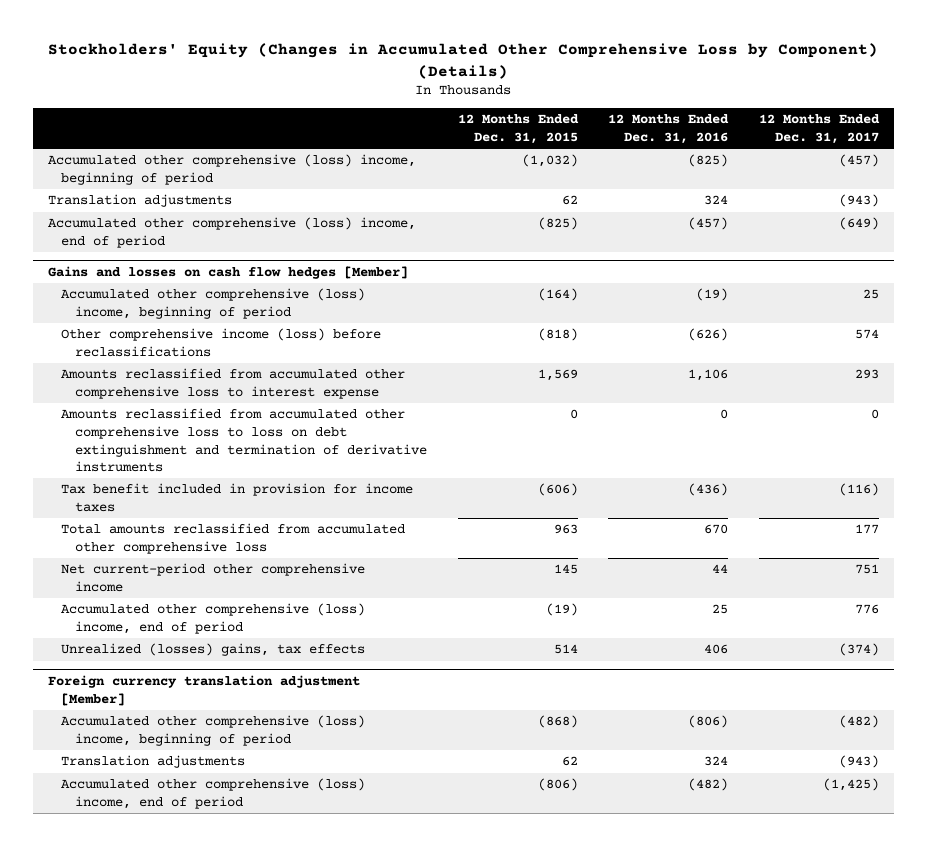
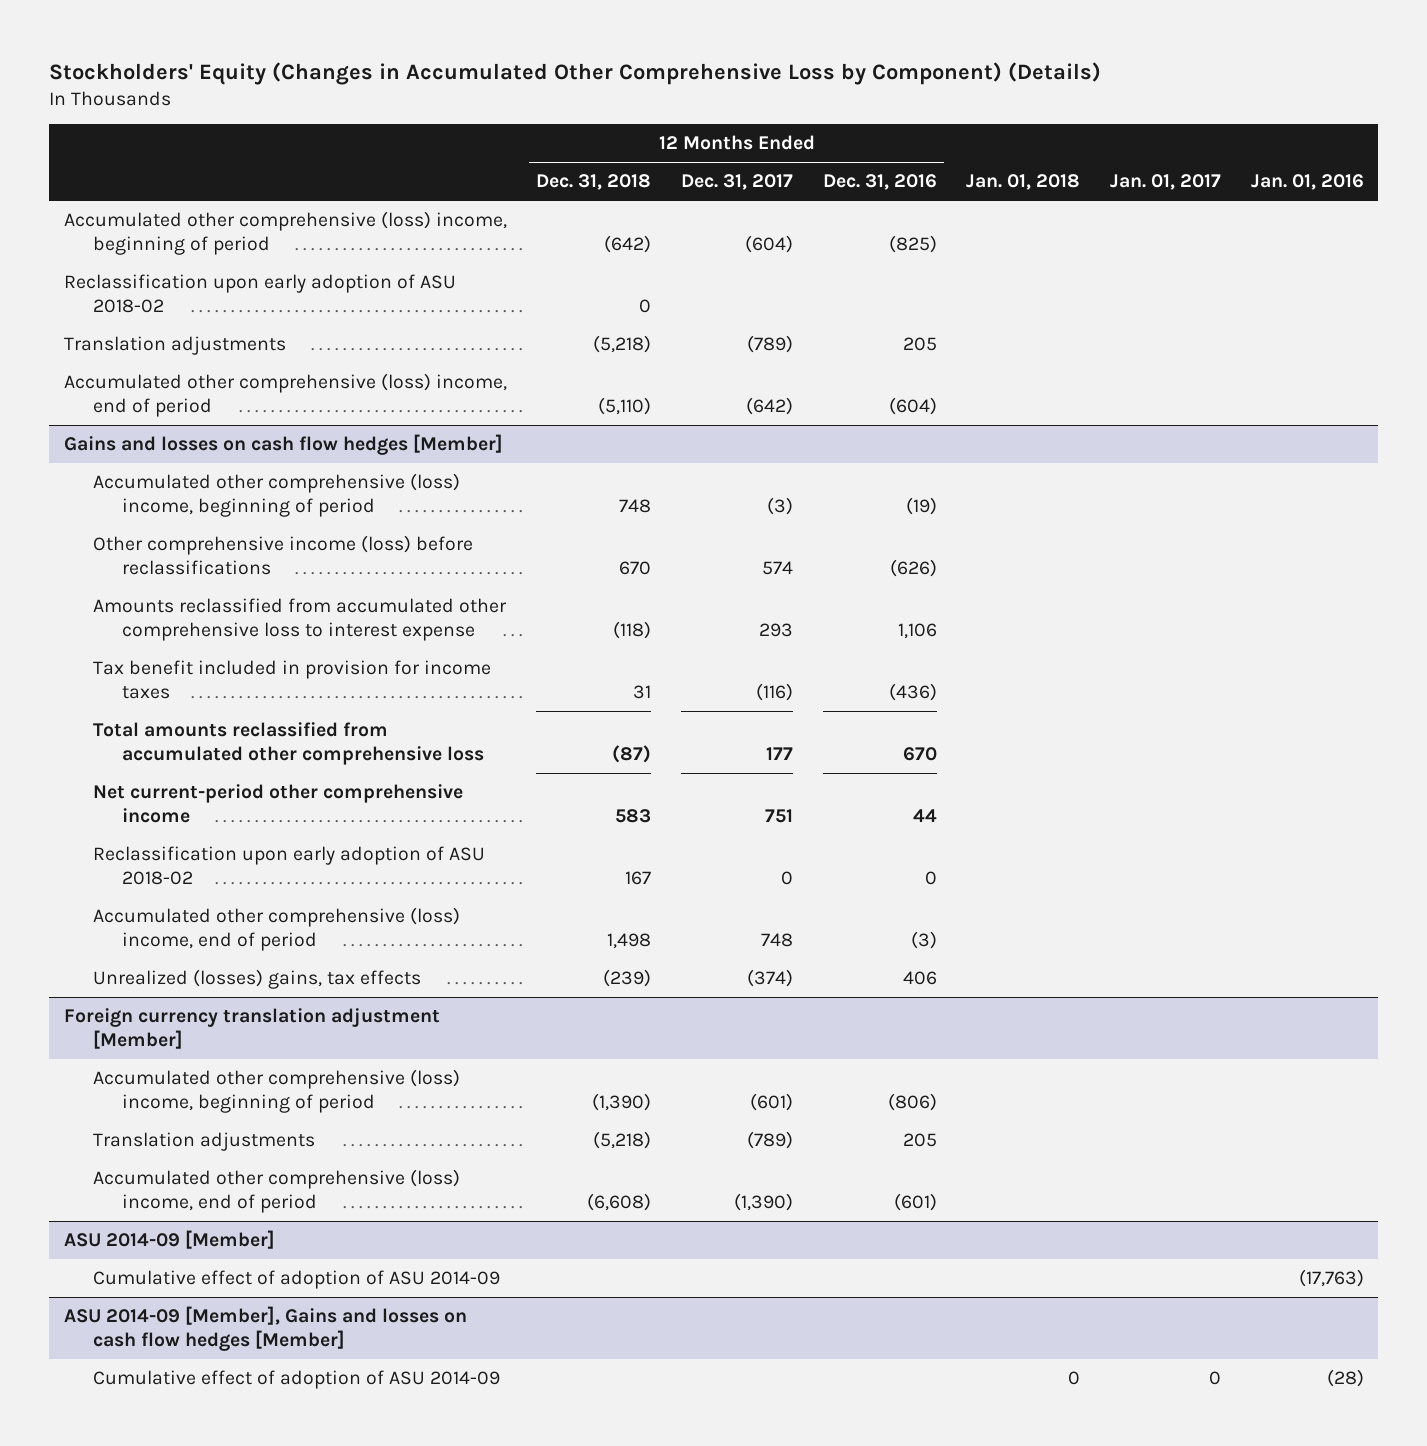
[457,114,579,144] 12 Months Ended Dec. 31, 2015 -> none
none -> [536,174,652,191] Dec. 31, 2018
none -> [966,174,1081,191] Jan. 01, 2018
none -> [1109,174,1221,191] Jan. 01, 2017
none -> [1250,174,1364,191] Jan. 01, 2016
[838,154,879,168] (457) -> [745,235,794,254] (604)
none -> [63,274,456,314] Reclassification upon early adoption of ASU 2018-02
[704,195,729,206] 324 -> [902,337,937,352] 205
[838,194,879,208] (943) -> [747,335,794,354] (789)
[688,217,729,231] (457) -> [888,397,937,416] (604)
[838,217,879,231] (649) -> [746,397,794,416] (642)
[862,289,879,300] 25 -> [767,497,794,516] (3)
[61,408,427,473] Amounts reclassified from accumulated other comprehensive loss to loss on debt extinguishment and termination of derivative instruments -> none
none -> [92,846,485,886] Reclassification upon early adoption of ASU 2018-02
[712,604,729,615] 25 -> [910,931,937,950] (3)
[854,604,879,615] 776 -> [761,933,794,948] 748
[838,715,879,729] (482) -> [750,1093,794,1112] (601)
[704,756,729,767] 324 -> [902,1133,937,1148] 205
[838,755,879,769] (943) -> [747,1131,794,1150] (789)
[688,778,729,792] (482) -> [893,1193,937,1212] (601)
[822,778,879,792] (1,425) -> [734,1193,794,1212] (1,390)
none -> [63,1230,275,1250] ASU 2014-09 [Member]
none -> [92,1270,500,1290] Cumulative effect of adoption of ASU 2014-09
none -> [63,1306,467,1352] ASU 2014-09 [Member], Gains and losses on cash flow hedges [Member]
none -> [92,1370,500,1390] Cumulative effect of adoption of ASU 2014-09

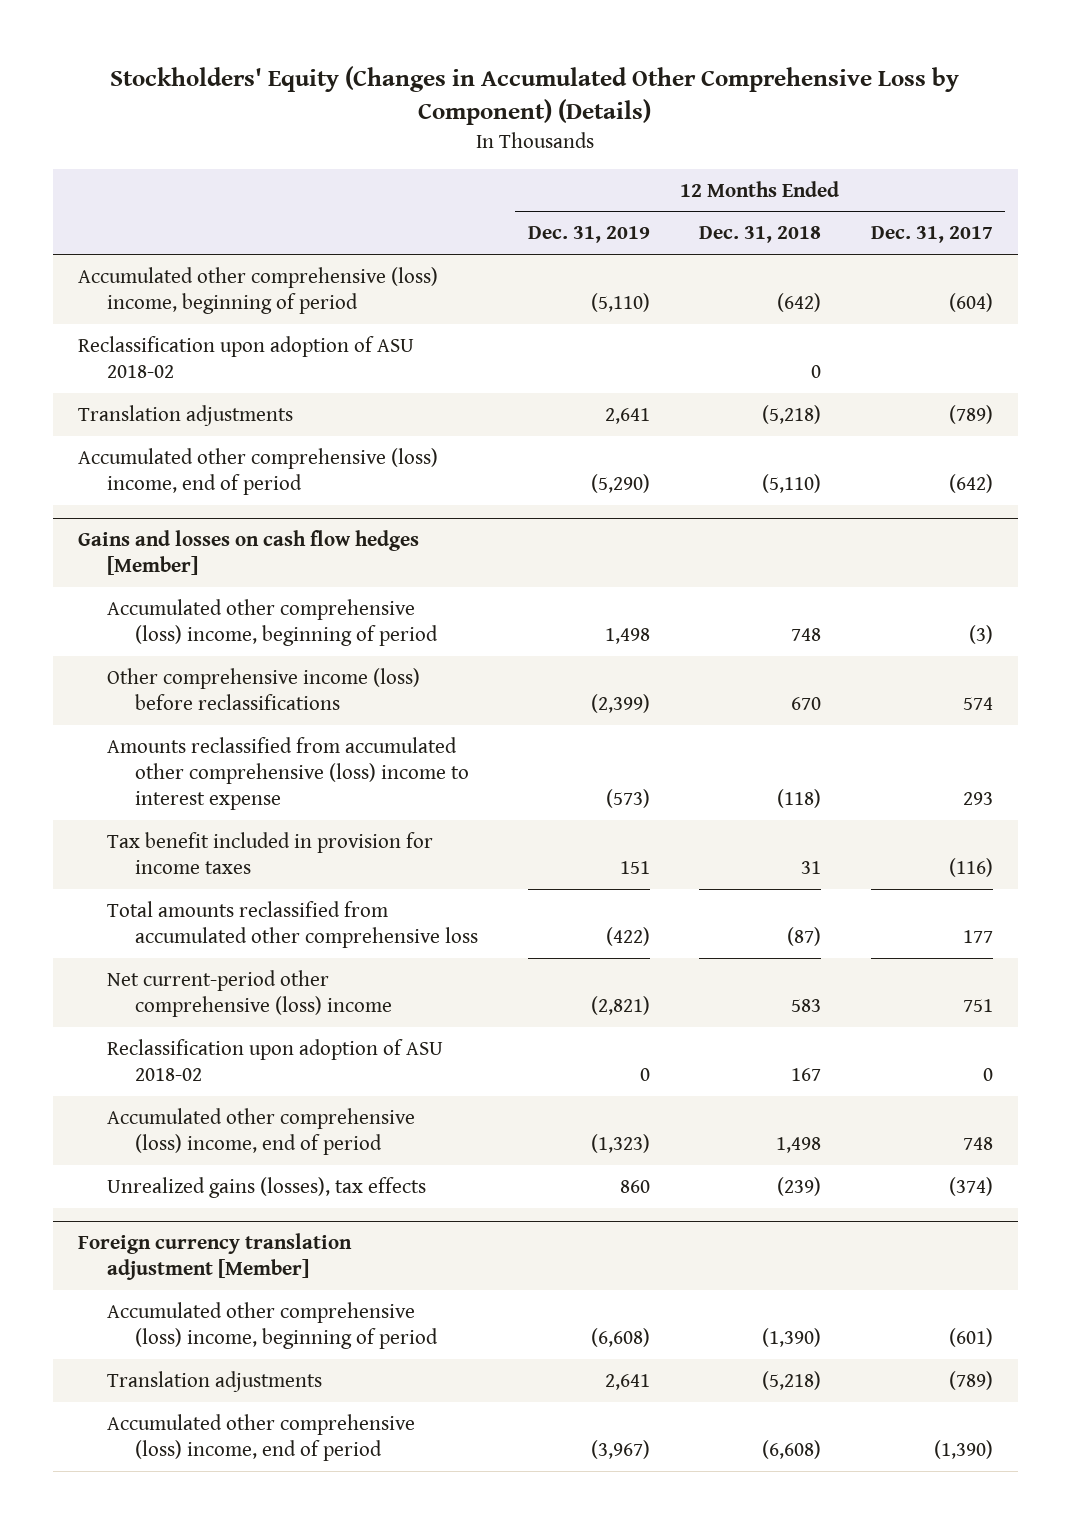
[822,174,937,191] Dec. 31, 2016 -> none
[966,174,1081,191] Jan. 01, 2018 -> none
[1109,174,1221,191] Jan. 01, 2017 -> none
[1250,174,1364,191] Jan. 01, 2016 -> none
none -> [527,226,650,244] Dec. 31, 2019
[63,274,456,314] Reclassification upon early adoption of ASU 2018-02 -> [77,335,414,379] Reclassification upon adoption of ASU 2018-02
[92,598,507,642] Amounts reclassified from accumulated other comprehensive loss to interest expense -> [106,736,470,811] Amounts reclassified from accumulated other comprehensive (loss) income to interest expense
[92,784,463,824] Net current-period other comprehensive income -> [106,969,393,1018] Net current-period other comprehensive (loss) income
[92,846,485,886] Reclassification upon early adoption of ASU 2018-02 -> [106,1038,443,1082] Reclassification upon adoption of ASU 2018-02
[92,969,421,990] Unrealized (losses) gains, tax effects -> [106,1176,426,1198] Unrealized gains (losses), tax effects
[63,1230,275,1250] ASU 2014-09 [Member] -> none
[92,1270,500,1290] Cumulative effect of adoption of ASU 2014-09 -> none
[63,1306,467,1352] ASU 2014-09 [Member], Gains and losses on cash flow hedges [Member] -> none
[92,1370,500,1390] Cumulative effect of adoption of ASU 2014-09 -> none

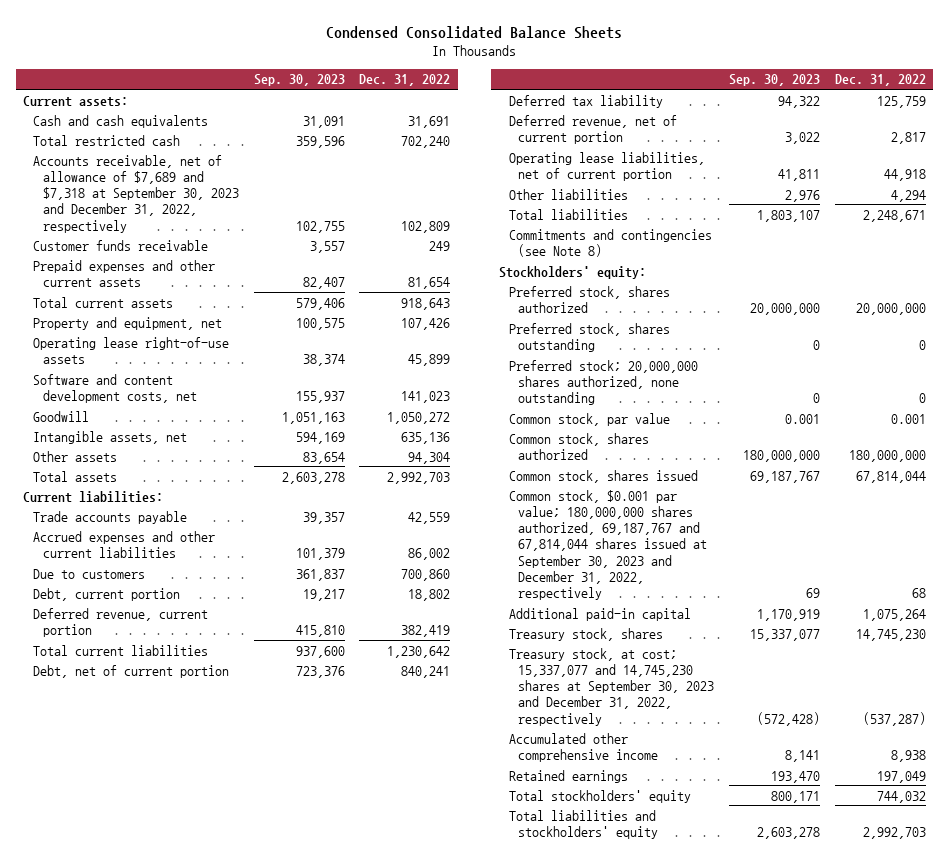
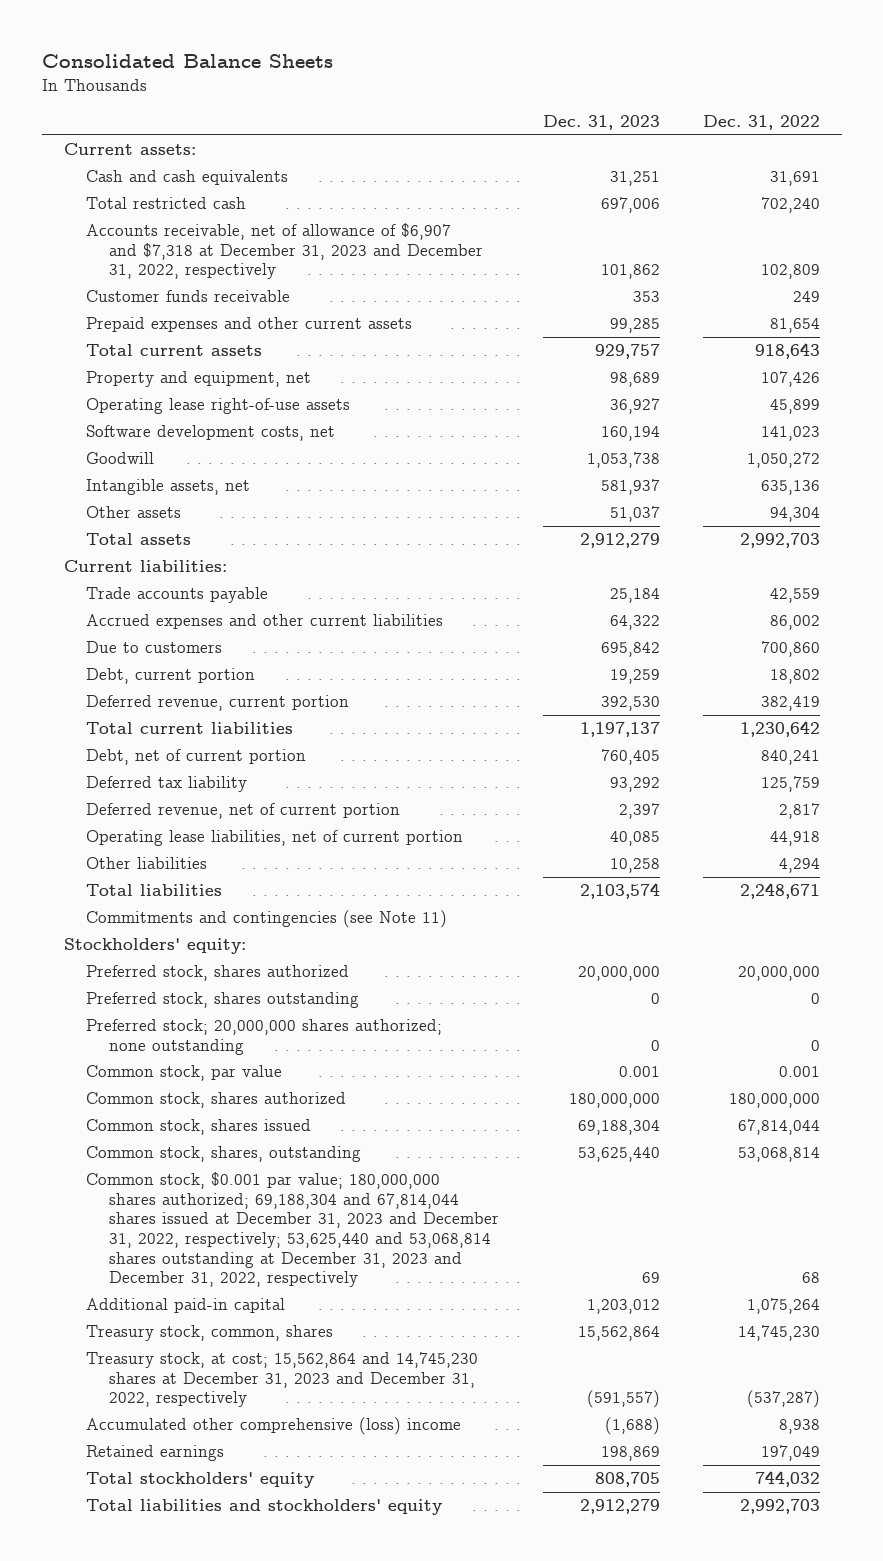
[326,26,623,40] Condensed Consolidated Balance Sheets -> [41,54,333,69] Consolidated Balance Sheets
[253,74,345,87] Sep. 30, 2023 -> none
none -> [542,115,660,131] Dec. 31, 2023
[33,154,239,233] Accounts receivable, net of allowance of $7,689 and $7,318 at September 30, 2023 and December 31, 2022, respectively -> [86,223,484,280] Accounts receivable, net of allowance of $6,907 and $7,318 at December 31, 2023 and December 31, 2022, respectively
[33,373,197,403] Software and content development costs, net -> [86,425,336,442] Software development costs, net
[508,228,712,257] Commitments and contingencies (see Note 8) -> [86,910,448,929] Commitments and contingencies (see Note 11)
[508,359,698,406] Preferred stock; 20,000,000 shares authorized, none outstanding -> [86,1019,443,1055] Preferred stock; 20,000,000 shares authorized; none outstanding
none -> [86,1146,362,1163] Common stock, shares, outstanding
[508,489,708,601] Common stock, $0.001 par value; 180,000,000 shares authorized, 69,187,767 and 67,814,044 shares issued at September 30, 2023 and December 31, 2022, respectively -> [86,1172,500,1288] Common stock, $0.001 par value; 180,000,000 shares authorized; 69,188,304 and 67,814,044 shares issued at December 31, 2023 and December 31, 2022, respectively; 53,625,440 and 53,068,814 shares outstanding at December 31, 2023 and December 31, 2022, respectively
[508,627,663,641] Treasury stock, shares -> [86,1325,334,1342] Treasury stock, common, shares
[508,647,715,726] Treasury stock, at cost; 15,337,077 and 14,745,230 shares at September 30, 2023 and December 31, 2022, respectively -> [86,1352,479,1408] Treasury stock, at cost; 15,562,864 and 14,745,230 shares at December 31, 2023 and December 31, 2022, respectively
[508,732,659,762] Accumulated other comprehensive income -> [86,1417,462,1436] Accumulated other comprehensive (loss) income

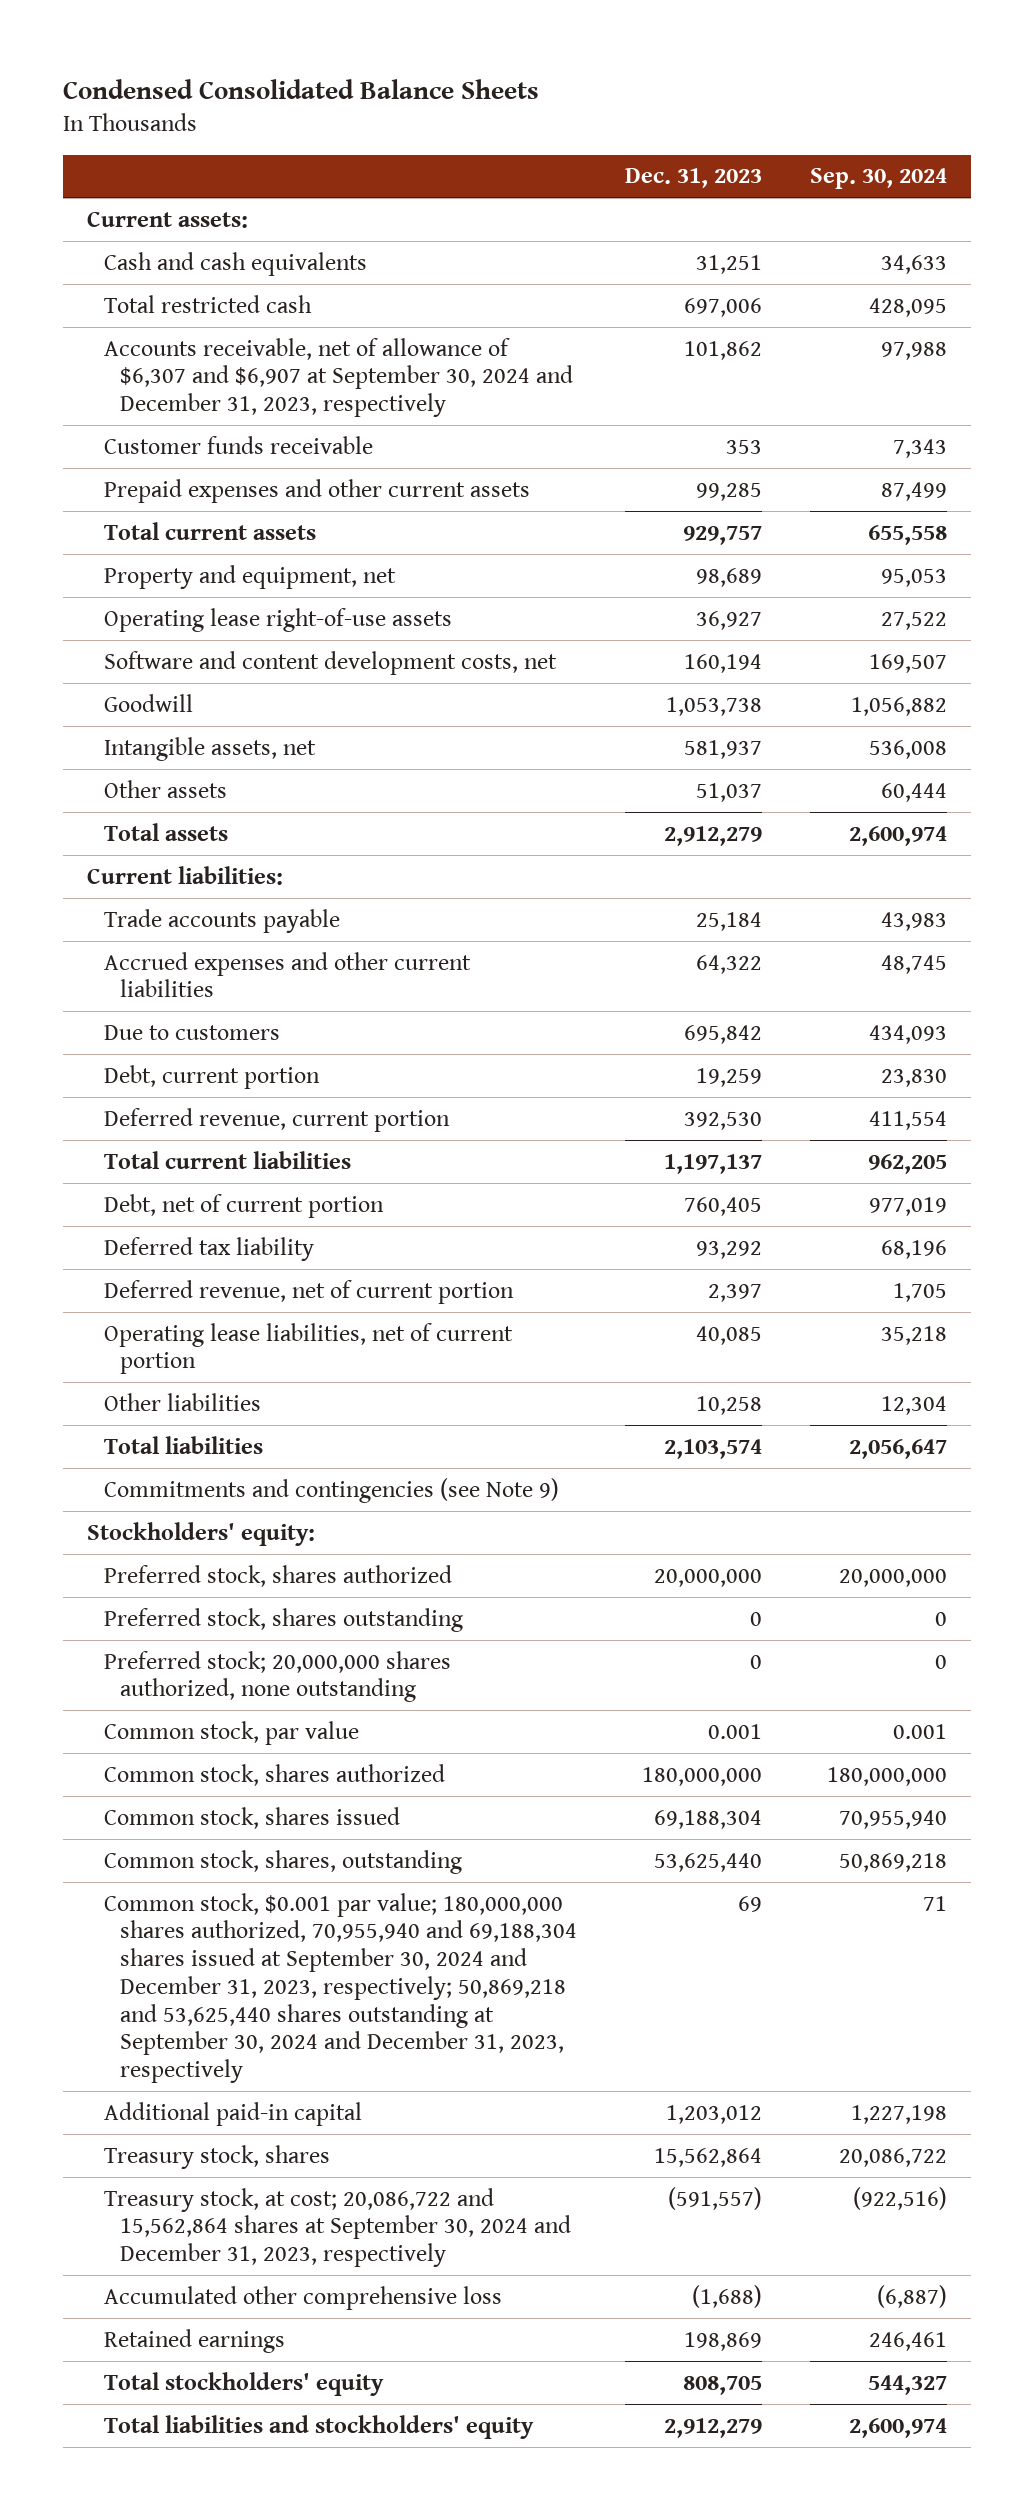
[41,54,333,69] Consolidated Balance Sheets -> [63,79,540,100] Condensed Consolidated Balance Sheets
[702,115,820,131] Dec. 31, 2022 -> none
none -> [810,168,948,190] Sep. 30, 2024
[86,223,484,280] Accounts receivable, net of allowance of $6,907 and $7,318 at December 31, 2023 and December 31, 2022, respectively -> [103,337,574,418] Accounts receivable, net of allowance of $6,307 and $6,907 at September 30, 2024 and December 31, 2023, respectively
[86,425,336,442] Software development costs, net -> [103,650,557,675] Software and content development costs, net
[86,910,448,929] Commitments and contingencies (see Note 11) -> [103,1477,559,1503] Commitments and contingencies (see Note 9)
[86,1019,443,1055] Preferred stock; 20,000,000 shares authorized; none outstanding -> [103,1650,451,1703] Preferred stock; 20,000,000 shares authorized, none outstanding
[86,1172,500,1288] Common stock, $0.001 par value; 180,000,000 shares authorized; 69,188,304 and 67,814,044 shares issued at December 31, 2023 and December 31, 2022, respectively; 53,625,440 and 53,068,814 shares outstanding at December 31, 2023 and December 31, 2022, respectively -> [103,1892,578,2084] Common stock, $0.001 par value; 180,000,000 shares authorized, 70,955,940 and 69,188,304 shares issued at September 30, 2024 and December 31, 2023, respectively; 50,869,218 and 53,625,440 shares outstanding at September 30, 2024 and December 31, 2023, respectively
[86,1325,334,1342] Treasury stock, common, shares -> [103,2144,330,2169] Treasury stock, shares
[86,1352,479,1408] Treasury stock, at cost; 15,562,864 and 14,745,230 shares at December 31, 2023 and December 31, 2022, respectively -> [103,2187,572,2268] Treasury stock, at cost; 20,086,722 and 15,562,864 shares at September 30, 2024 and December 31, 2023, respectively
[86,1417,462,1436] Accumulated other comprehensive (loss) income -> [103,2285,502,2310] Accumulated other comprehensive loss

